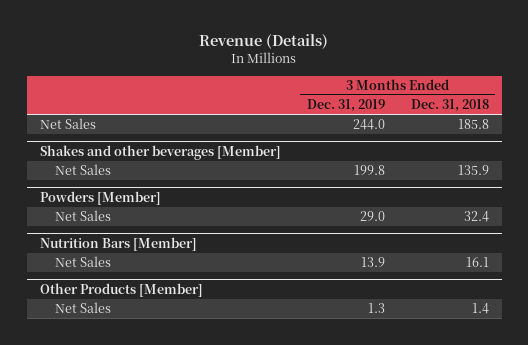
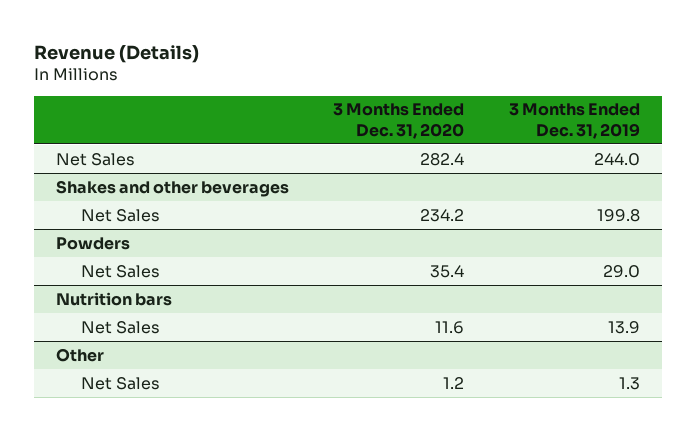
[410,99,489,113] Dec. 31, 2018 -> none
none -> [333,103,465,139] 3 Months Ended Dec. 31, 2020
[39,144,281,160] Shakes and other beverages [Member] -> [56,179,290,197] Shakes and other beverages
[39,190,161,205] Powders [Member] -> [56,236,131,250] Powders
[39,236,197,251] Nutrition Bars [Member] -> [56,291,173,306] Nutrition bars
[39,282,203,297] Other Products [Member] -> [56,347,105,362] Other

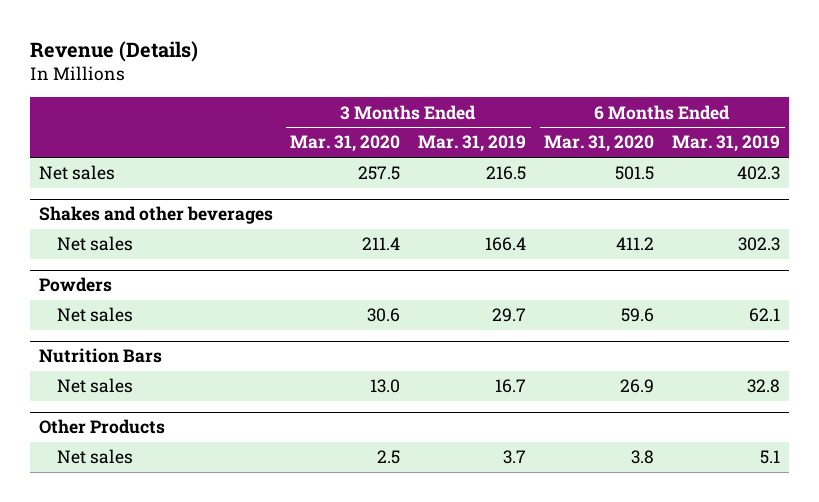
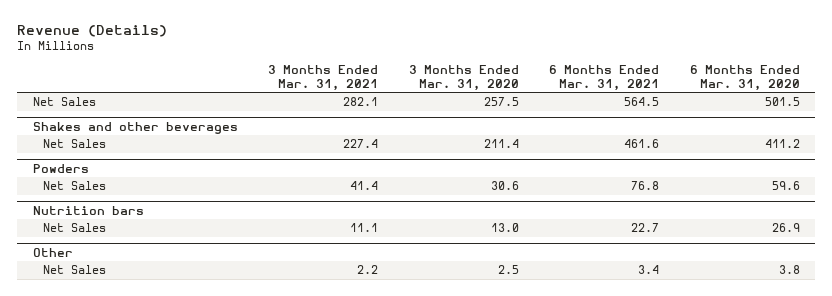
[418,135,527,153] Mar. 31, 2019 -> none
[672,135,781,153] Mar. 31, 2019 -> none
none -> [268,65,379,91] 3 Months Ended Mar. 31, 2021
none -> [549,65,660,91] 6 Months Ended Mar. 31, 2021
[38,165,115,181] Net sales -> [32,97,96,107] Net Sales
[56,236,133,252] Net sales -> [43,139,107,149] Net Sales
[56,307,133,323] Net sales -> [43,181,107,191] Net Sales
[38,348,162,364] Nutrition Bars -> [32,205,144,215] Nutrition bars
[56,378,133,394] Net sales -> [43,223,107,233] Net Sales
[38,419,165,435] Other Products -> [32,247,73,257] Other
[56,449,133,465] Net sales -> [43,265,107,275] Net Sales

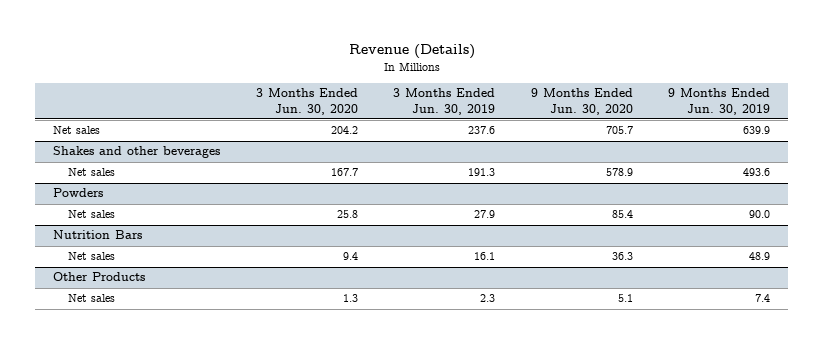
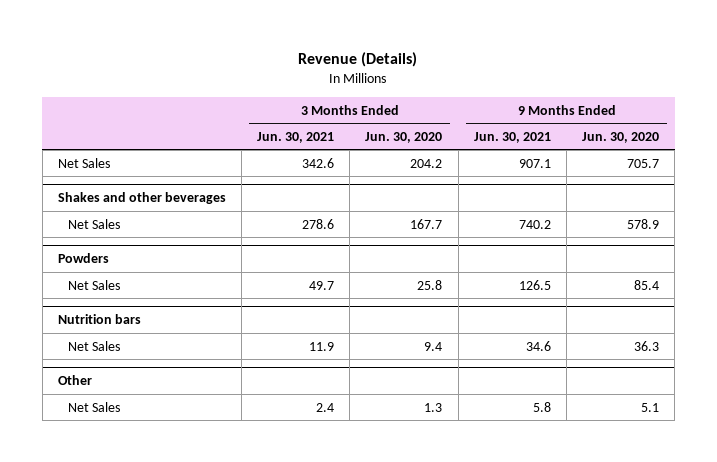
[393,88,496,115] 3 Months Ended Jun. 30, 2019 -> none
[668,88,771,115] 9 Months Ended Jun. 30, 2019 -> none
none -> [257,131,335,143] Jun. 30, 2021
none -> [473,131,551,143] Jun. 30, 2021
[52,126,100,135] Net sales -> [57,157,110,168] Net Sales
[67,168,115,177] Net sales -> [67,218,120,229] Net Sales
[67,210,115,219] Net sales -> [67,279,120,290] Net Sales
[52,230,142,240] Nutrition Bars -> [57,314,141,325] Nutrition bars
[67,252,115,261] Net sales -> [67,340,120,351] Net Sales
[52,272,145,282] Other Products -> [57,375,92,386] Other
[67,294,115,303] Net sales -> [67,401,120,412] Net Sales

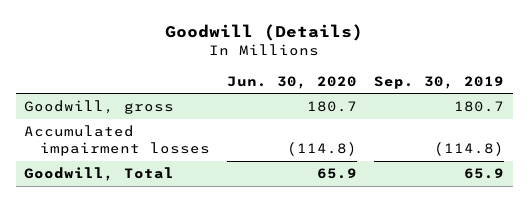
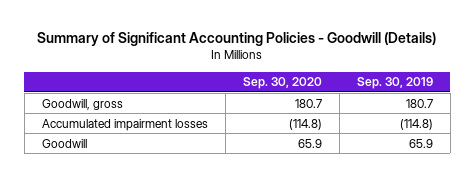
[165,23,364,41] Goodwill (Details) -> [37,32,437,47] Summary of Significant Accounting Policies - Goodwill (Details)
[226,75,357,89] Jun. 30, 2020 -> none
none -> [242,77,322,90] Sep. 30, 2020
[24,167,175,182] Goodwill, Total -> [41,138,87,148] Goodwill

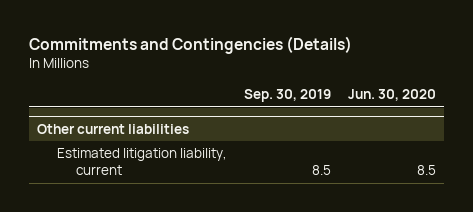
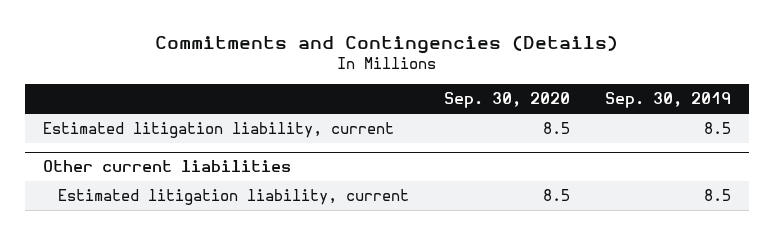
[347,89,436,102] Jun. 30, 2020 -> none
none -> [444,92,571,109] Sep. 30, 2020
none -> [42,122,394,139] Estimated litigation liability, current

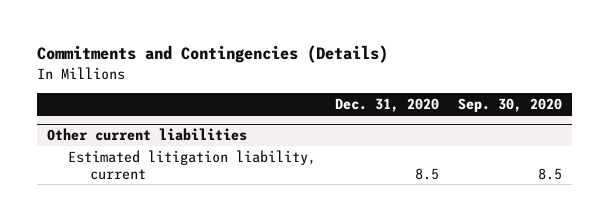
[605,92,732,109] Sep. 30, 2019 -> none
none -> [335,98,440,113] Dec. 31, 2020
[42,122,394,139] Estimated litigation liability, current -> none

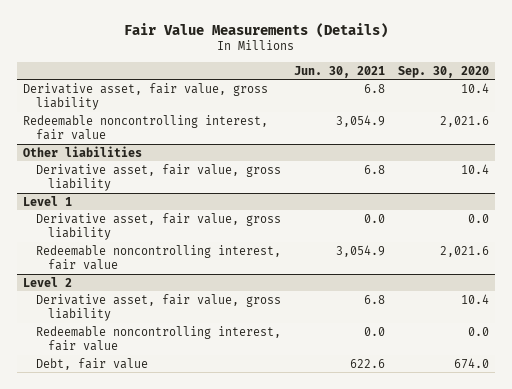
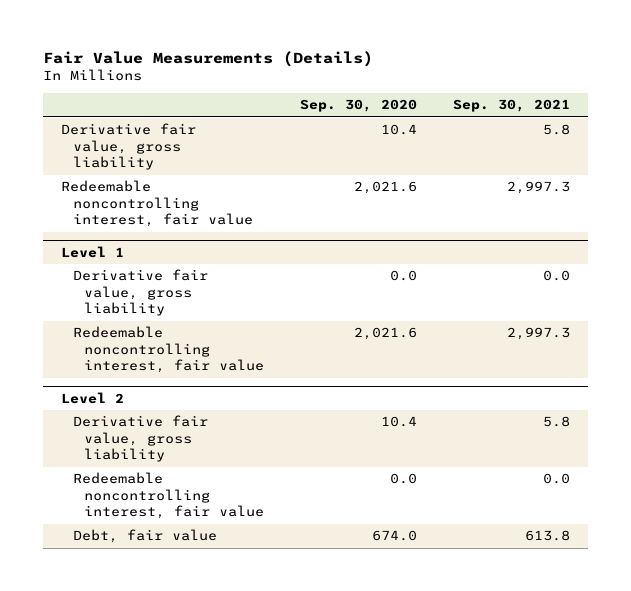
[293,65,385,78] Jun. 30, 2021 -> none
none -> [453,99,571,113] Sep. 30, 2021
[23,82,269,111] Derivative asset, fair value, gross liability -> [61,123,197,171] Derivative fair value, gross liability
[23,145,143,157] Other liabilities -> none
[35,163,281,192] Derivative asset, fair value, gross liability -> none
[35,212,281,241] Derivative asset, fair value, gross liability -> [72,269,208,317] Derivative fair value, gross liability
[35,293,281,322] Derivative asset, fair value, gross liability -> [72,415,208,463] Derivative fair value, gross liability

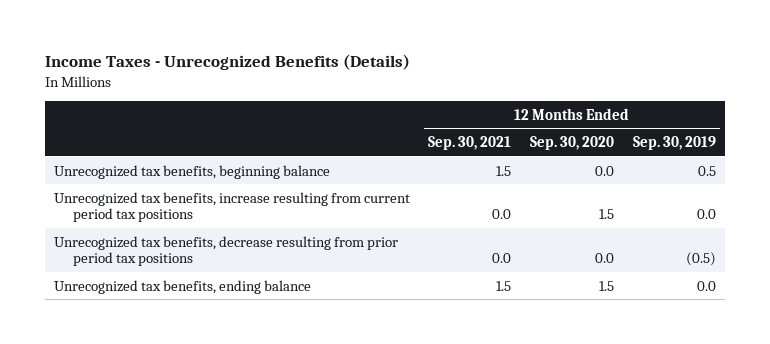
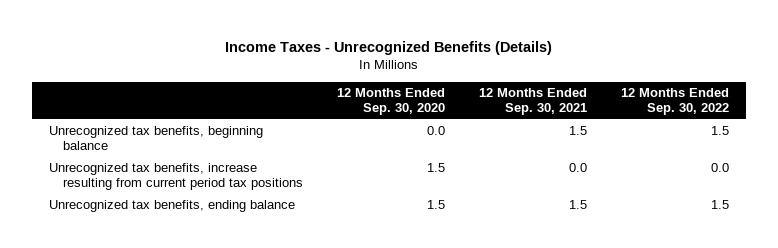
[632,136,716,151] Sep. 30, 2019 -> none
none -> [620,87,729,116] 12 Months Ended Sep. 30, 2022
[53,235,398,267] Unrecognized tax benefits, decrease resulting from prior period tax positions -> none

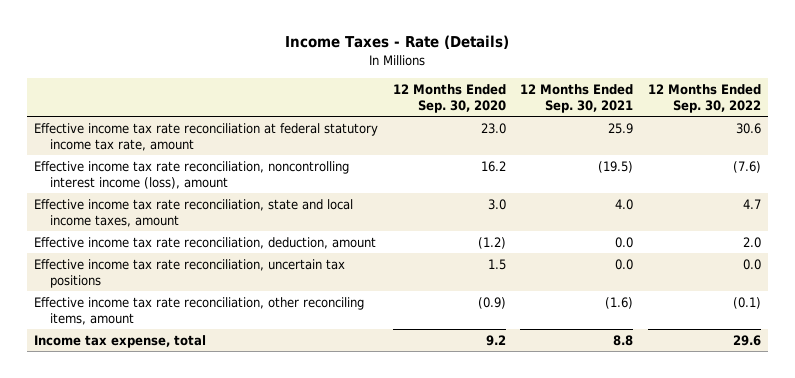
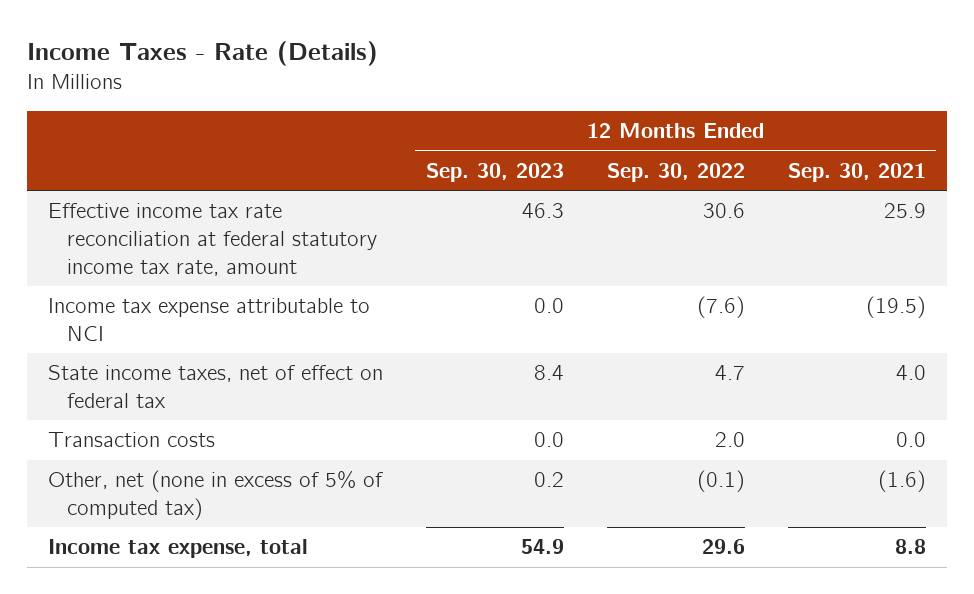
[392,84,506,113] 12 Months Ended Sep. 30, 2020 -> none
none -> [426,162,565,182] Sep. 30, 2023
[33,258,345,288] Effective income tax rate reconciliation, uncertain tax positions -> none
[33,160,349,189] Effective income tax rate reconciliation, noncontrolling interest income (loss), amount -> [48,298,371,342] Income tax expense attributable to NCI
[33,198,353,227] Effective income tax rate reconciliation, state and local income taxes, amount -> [48,365,384,409] State income taxes, net of effect on federal tax
[33,236,376,249] Effective income tax rate reconciliation, deduction, amount -> [48,432,216,448] Transaction costs
[33,296,364,325] Effective income tax rate reconciliation, other reconciling items, amount -> [48,470,384,521] Other, net (none in excess of 5% of computed tax)

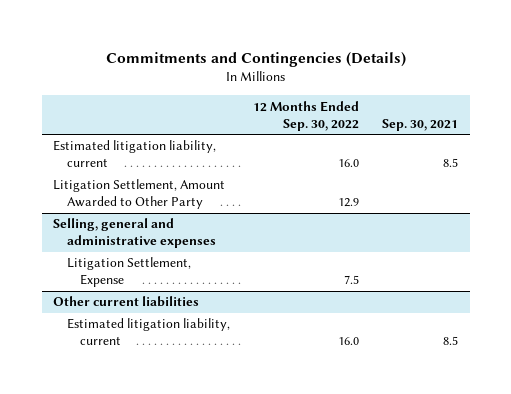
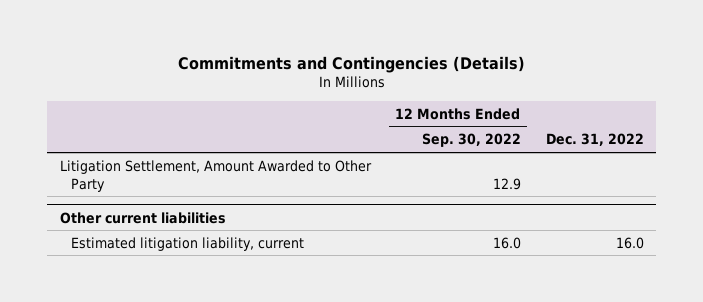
[382,118,459,131] Sep. 30, 2021 -> none
none -> [545,133,644,147] Dec. 31, 2022
[53,140,217,168] Estimated litigation liability, current -> none
[53,218,216,249] Selling, general and administrative expenses -> none
[66,257,191,288] Litigation Settlement, Expense -> none

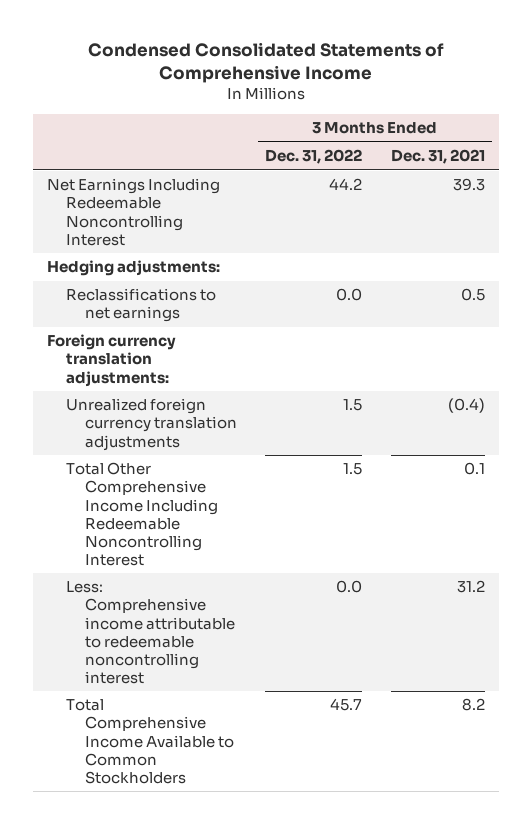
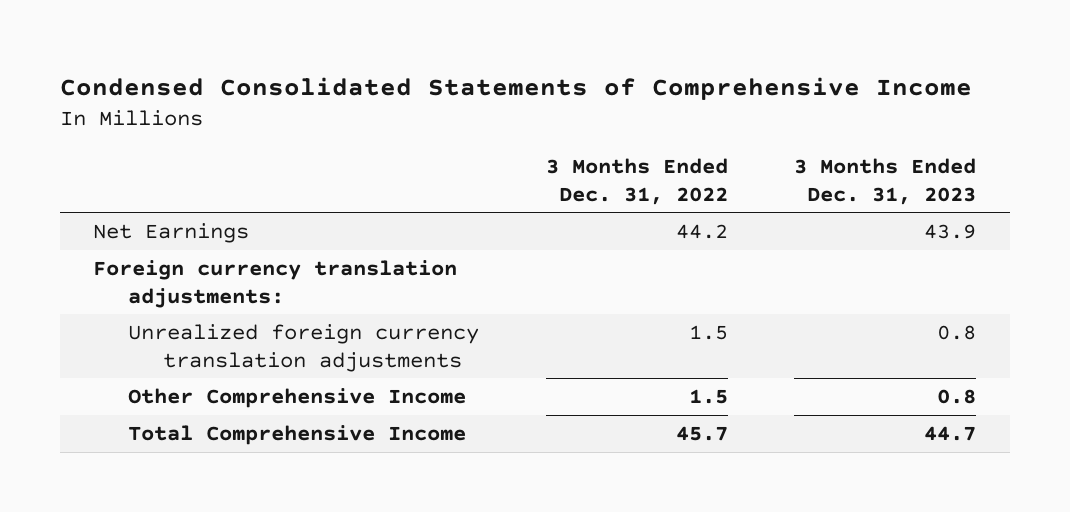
[390,149,485,165] Dec. 31, 2021 -> none
none -> [794,157,977,205] 3 Months Ended Dec. 31, 2023
[46,260,220,277] Hedging adjustments: -> none
[65,288,216,323] Reclassifications to net earnings -> none
[46,178,220,246] Net Earnings Including Redeemable Noncontrolling Interest -> [93,222,250,243] Net Earnings
[65,581,235,684] Less: Comprehensive income attributable to redeemable noncontrolling interest -> none
[65,462,218,566] Total Other Comprehensive Income Including Redeemable Noncontrolling Interest -> [127,387,466,408] Other Comprehensive Income
[65,699,234,784] Total Comprehensive Income Available to Common Stockholders -> [127,424,466,445] Total Comprehensive Income

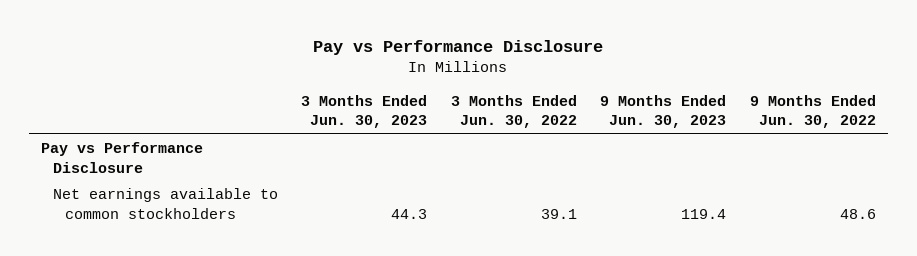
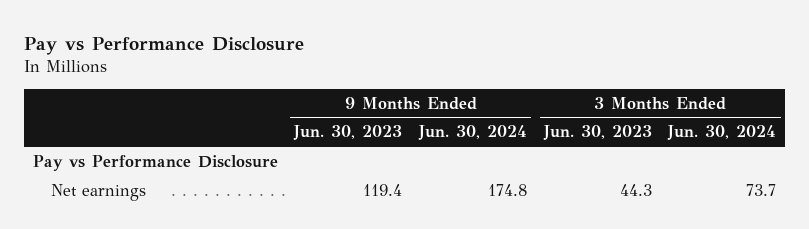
[450,94,577,129] 3 Months Ended Jun. 30, 2022 -> none
[749,94,876,129] 9 Months Ended Jun. 30, 2022 -> none
none -> [418,125,528,141] Jun. 30, 2024
none -> [667,125,777,141] Jun. 30, 2024
[53,188,279,219] Net earnings available to common stockholders -> [50,184,146,202] Net earnings

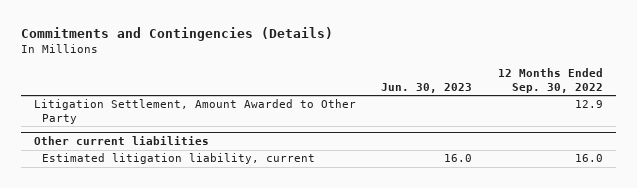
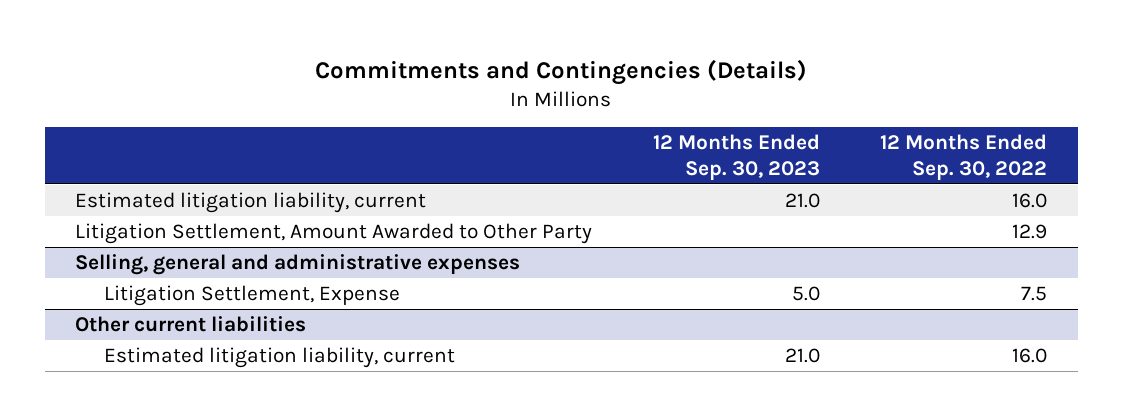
[381,82,473,93] Jun. 30, 2023 -> none
none -> [652,134,820,181] 12 Months Ended Sep. 30, 2023
none -> [75,192,427,214] Estimated litigation liability, current
none -> [75,254,521,276] Selling, general and administrative expenses
none -> [103,285,400,307] Litigation Settlement, Expense

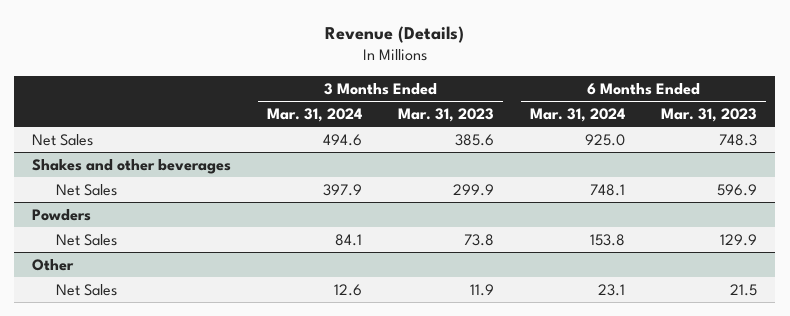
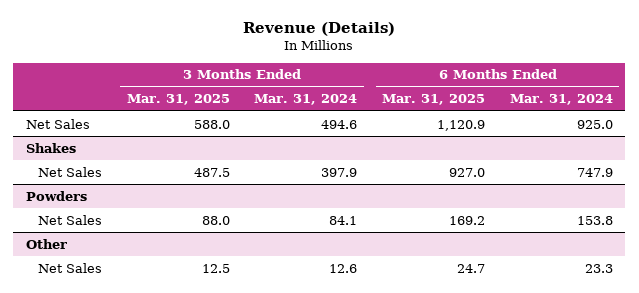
[398,108,495,123] Mar. 31, 2023 -> none
[661,108,758,123] Mar. 31, 2023 -> none
none -> [126,94,230,106] Mar. 31, 2025
none -> [382,94,486,106] Mar. 31, 2025
[32,158,232,174] Shakes and other beverages -> [25,142,76,153] Shakes
[590,183,626,196] 748.1 -> [577,167,614,177] 747.9
[598,283,626,296] 23.1 -> [585,263,614,273] 23.3

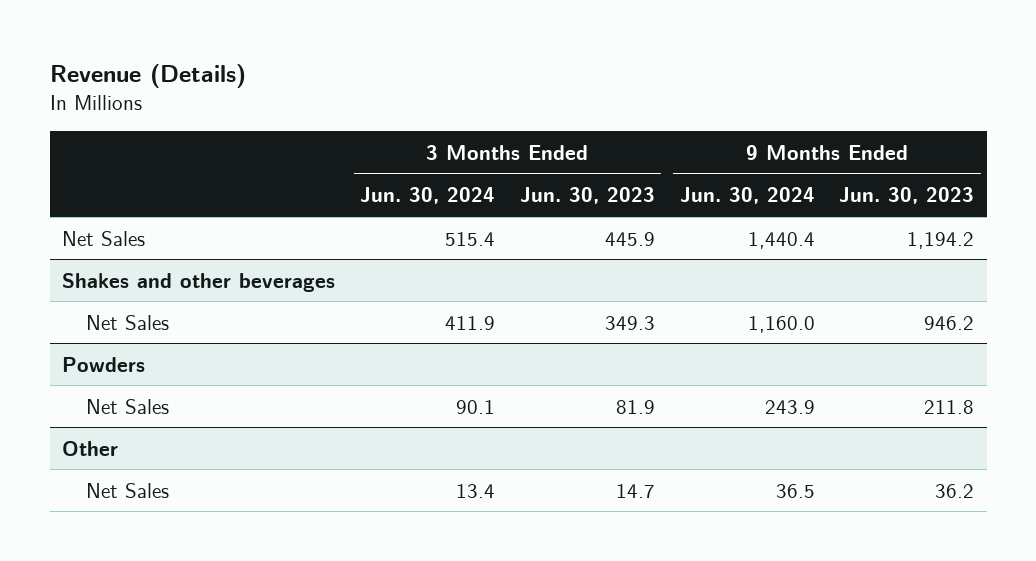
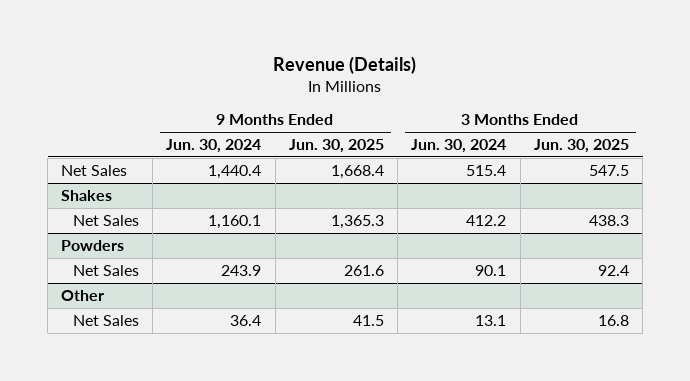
[519,187,655,205] Jun. 30, 2023 -> none
[839,187,975,205] Jun. 30, 2023 -> none
none -> [288,139,384,154] Jun. 30, 2025
none -> [533,139,629,154] Jun. 30, 2025
[62,272,336,292] Shakes and other beverages -> [61,189,113,201] Shakes
[444,315,495,330] 411.9 -> [466,214,507,226] 412.2
[747,315,815,333] 1,160.0 -> [208,214,262,229] 1,160.1
[455,483,495,498] 13.4 -> [475,314,507,326] 13.1
[775,483,815,498] 36.5 -> [230,314,262,326] 36.4

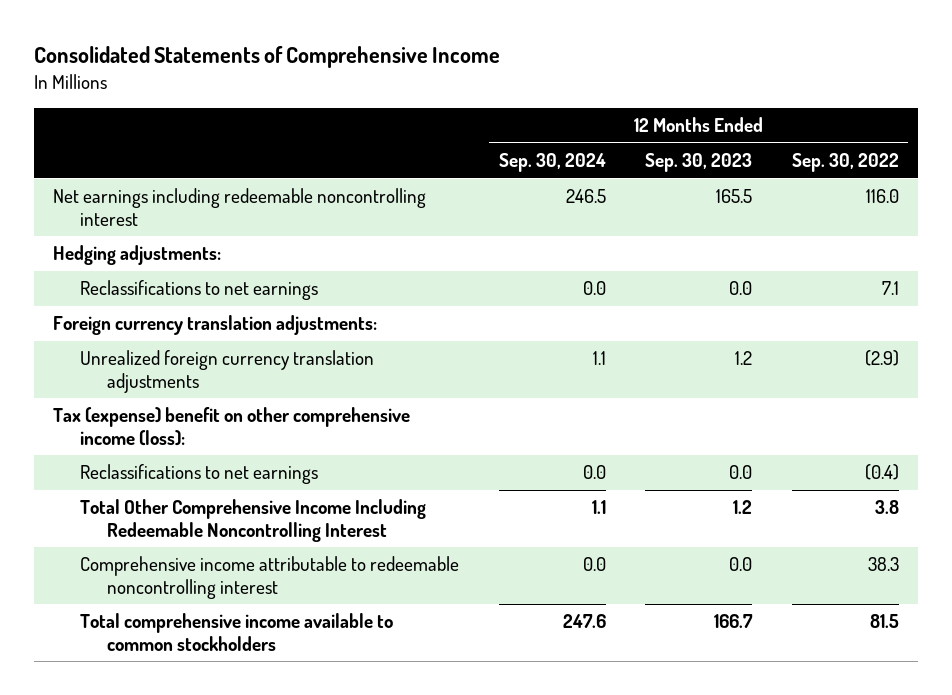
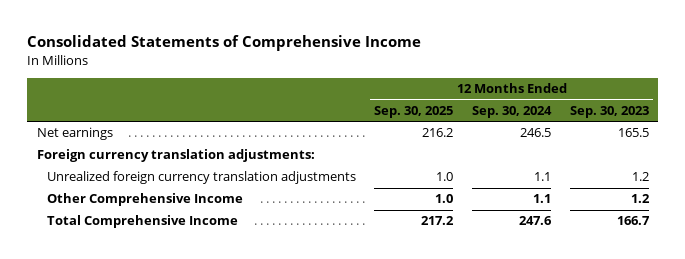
[791,152,899,172] Sep. 30, 2022 -> none
none -> [374,106,454,119] Sep. 30, 2025
[53,245,222,266] Hedging adjustments: -> none
[80,280,319,301] Reclassifications to net earnings -> none
[53,188,427,226] Net earnings including redeemable noncontrolling interest -> [36,127,113,141] Net earnings
[53,407,411,446] Tax (expense) benefit on other comprehensive income (loss): -> none
[80,464,319,485] Reclassifications to net earnings -> none
[80,556,460,599] Comprehensive income attributable to redeemable noncontrolling interest -> none
[80,499,427,542] Total Other Comprehensive Income Including Redeemable Noncontrolling Interest -> [46,193,243,207] Other Comprehensive Income
[80,613,394,651] Total comprehensive income available to common stockholders -> [46,215,238,229] Total Comprehensive Income

